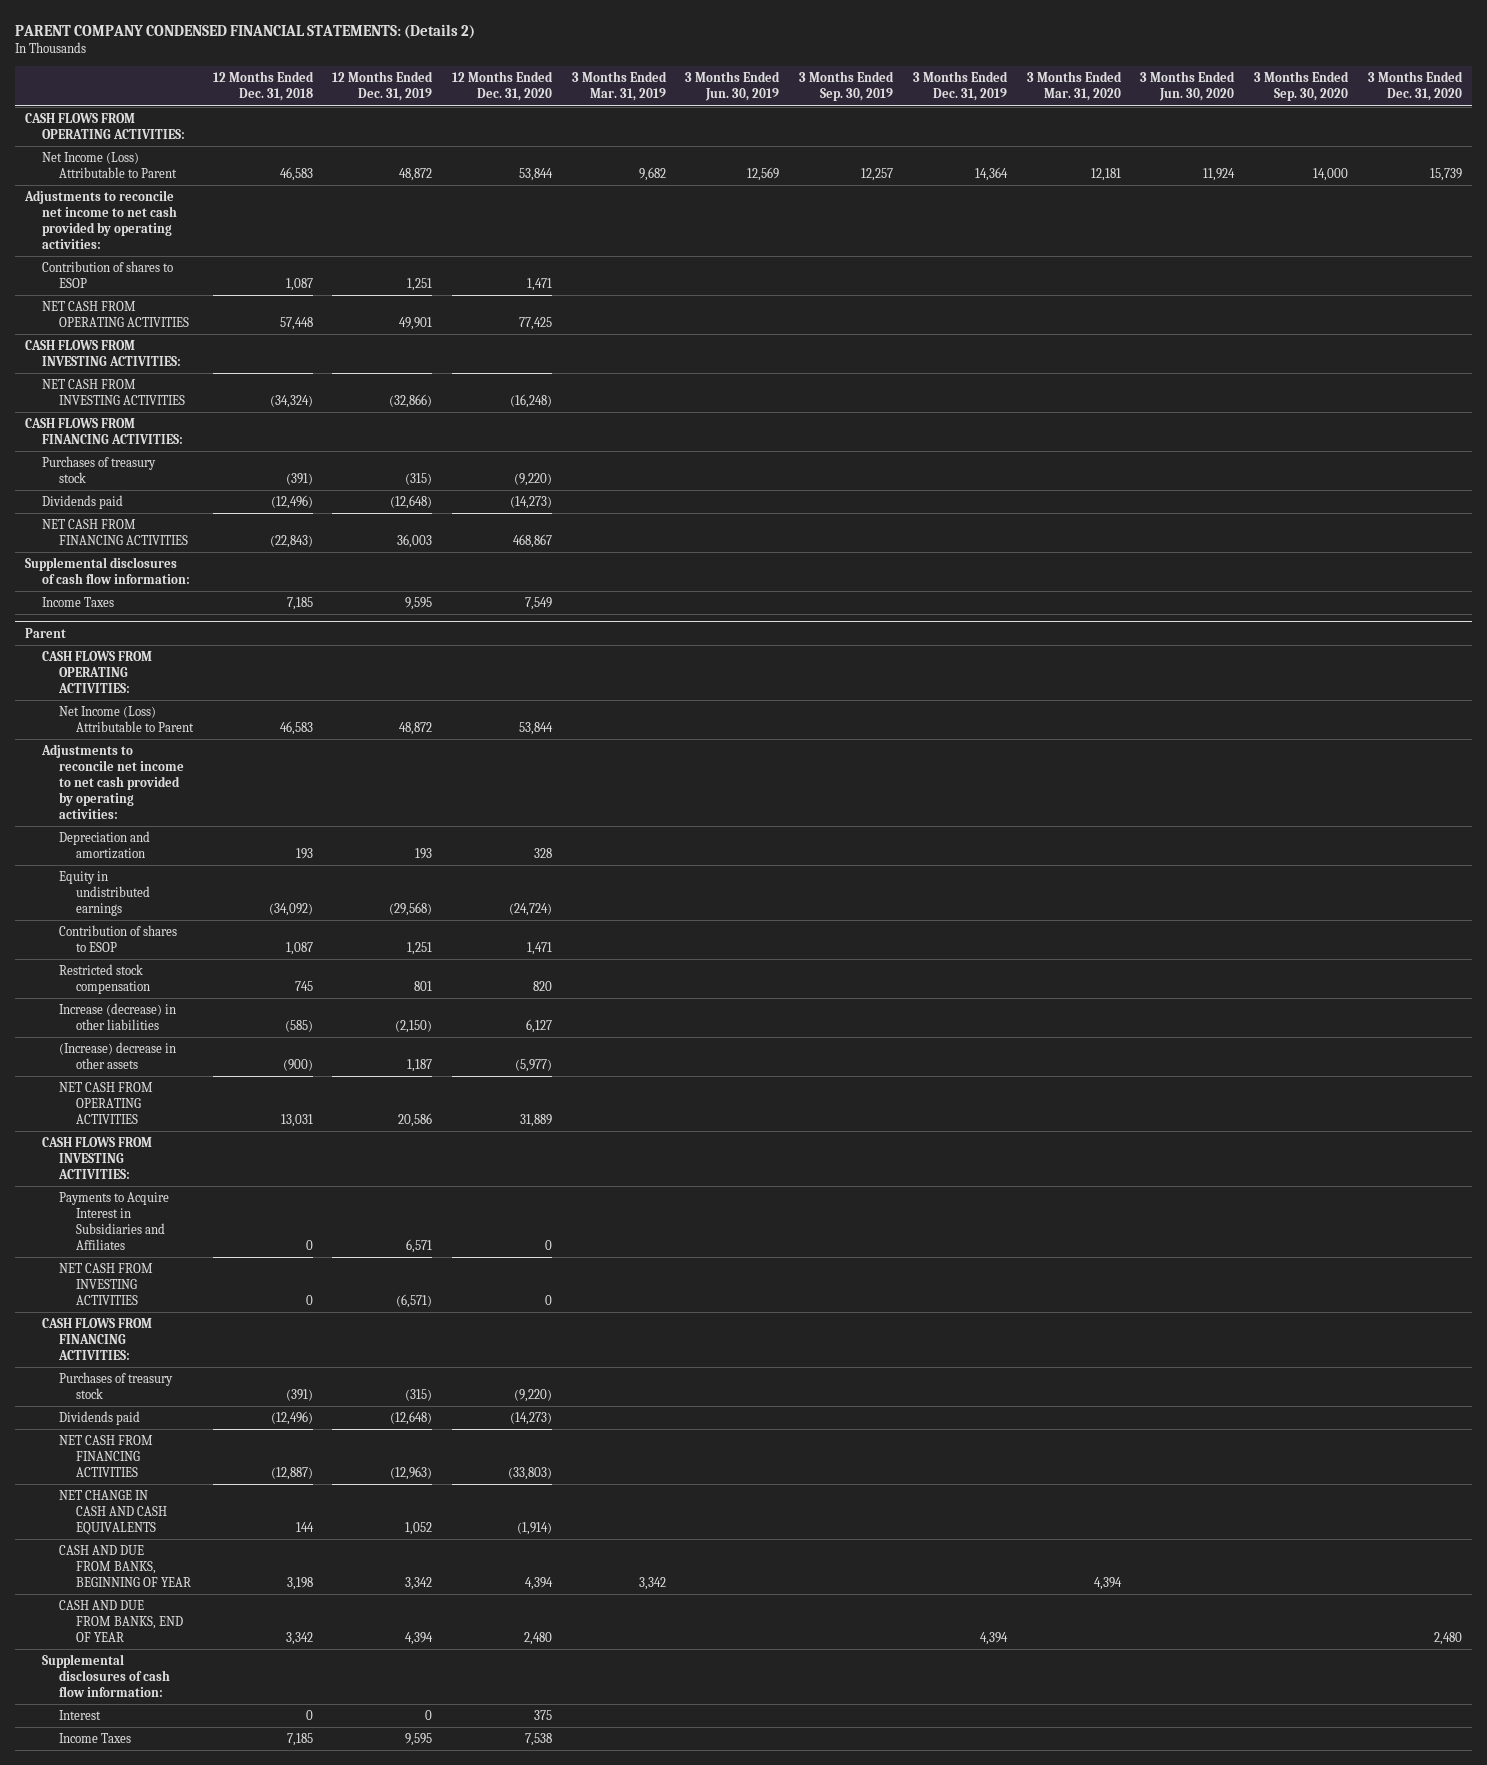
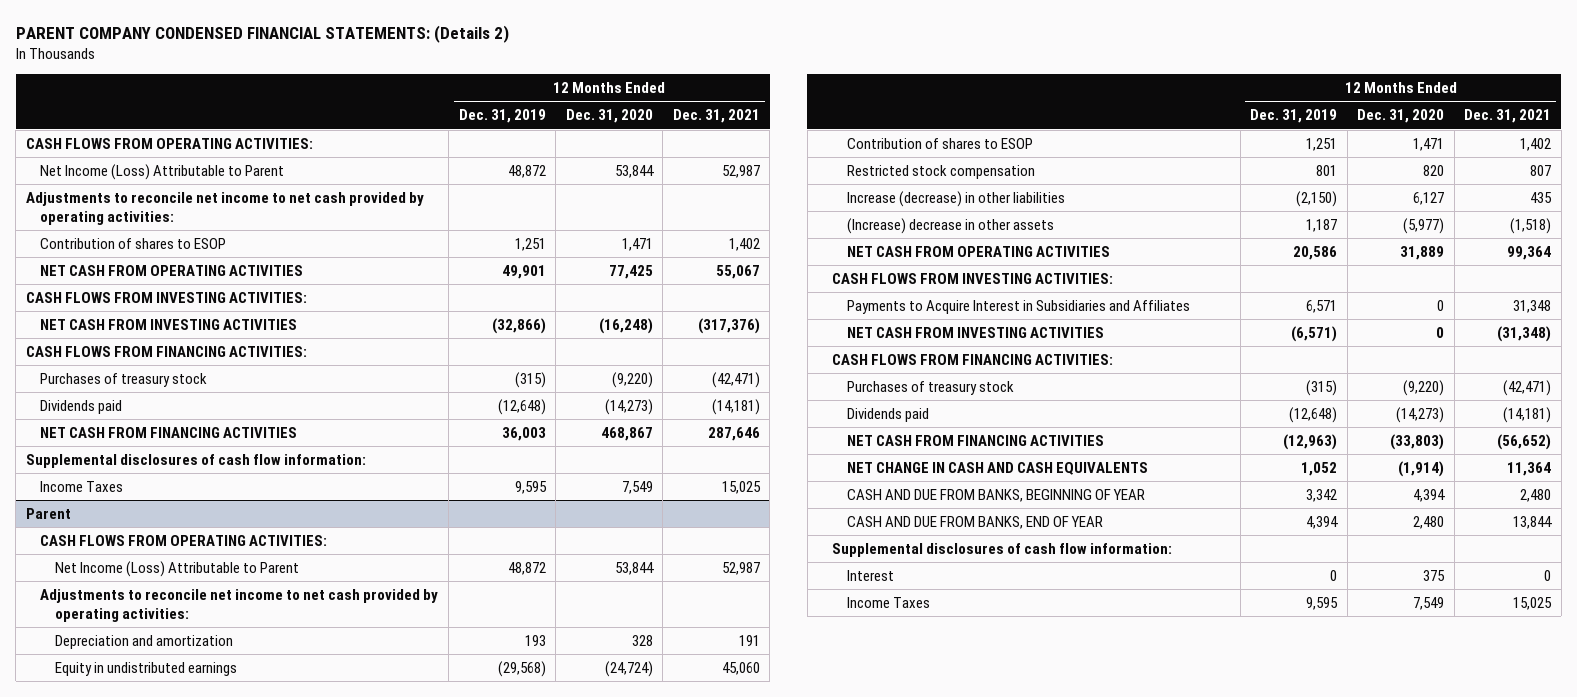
[212,71,314,102] 12 Months Ended Dec. 31, 2018 -> none
[571,71,667,102] 3 Months Ended Mar. 31, 2019 -> none
[685,71,781,102] 3 Months Ended Jun. 30, 2019 -> none
[799,71,895,102] 3 Months Ended Sep. 30, 2019 -> none
[912,71,1008,102] 3 Months Ended Dec. 31, 2019 -> none
[1026,71,1122,102] 3 Months Ended Mar. 31, 2020 -> none
[1140,71,1236,102] 3 Months Ended Jun. 30, 2020 -> none
[1254,71,1350,102] 3 Months Ended Sep. 30, 2020 -> none
[1367,71,1463,102] 3 Months Ended Dec. 31, 2020 -> none
none -> [672,109,760,124] Dec. 31, 2021
[525,1733,553,1747] 7,538 -> [1413,596,1445,610] 7,549

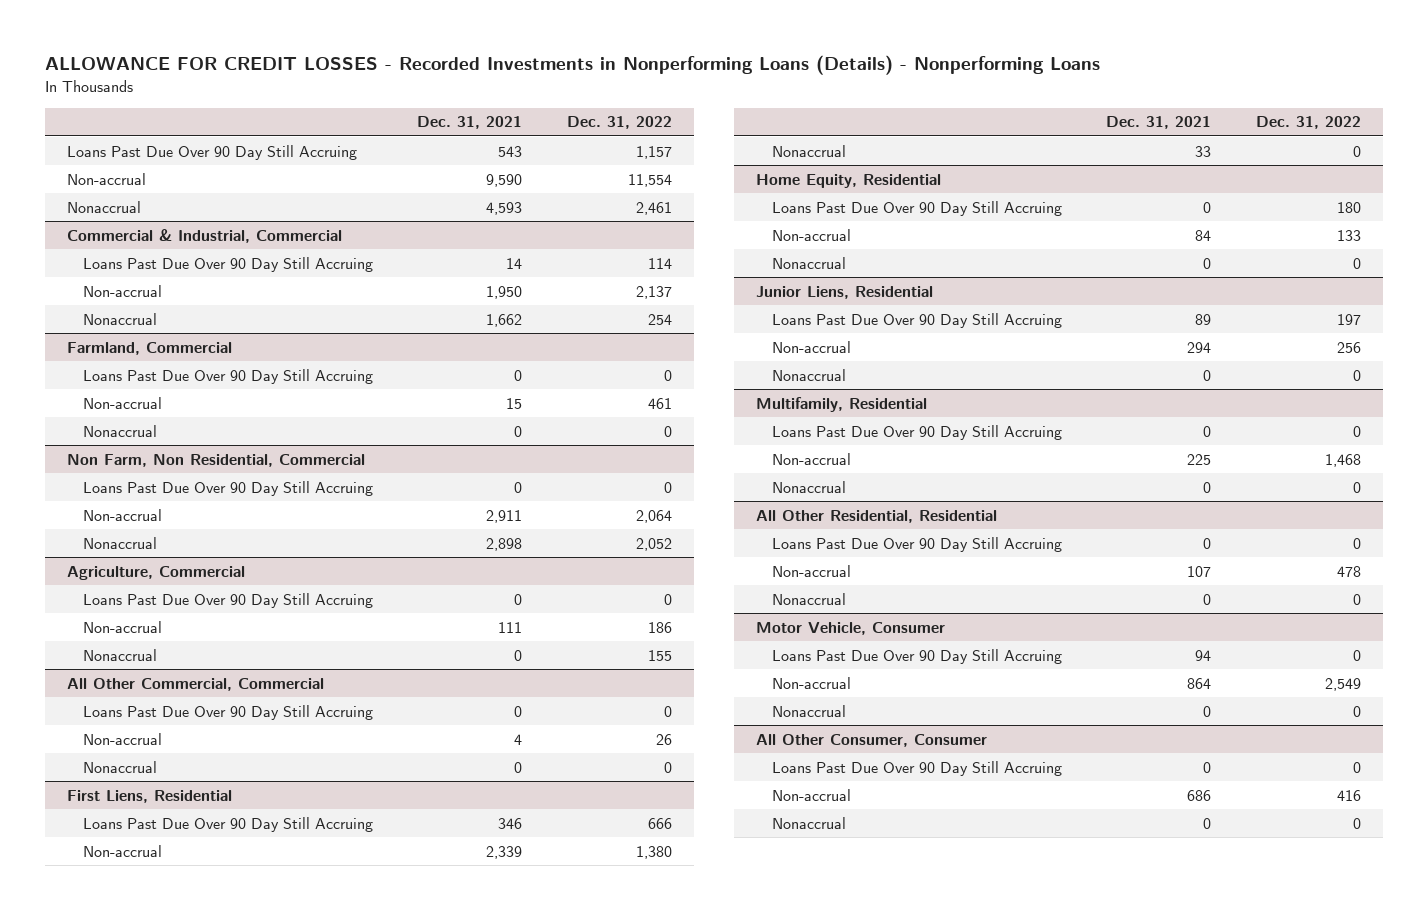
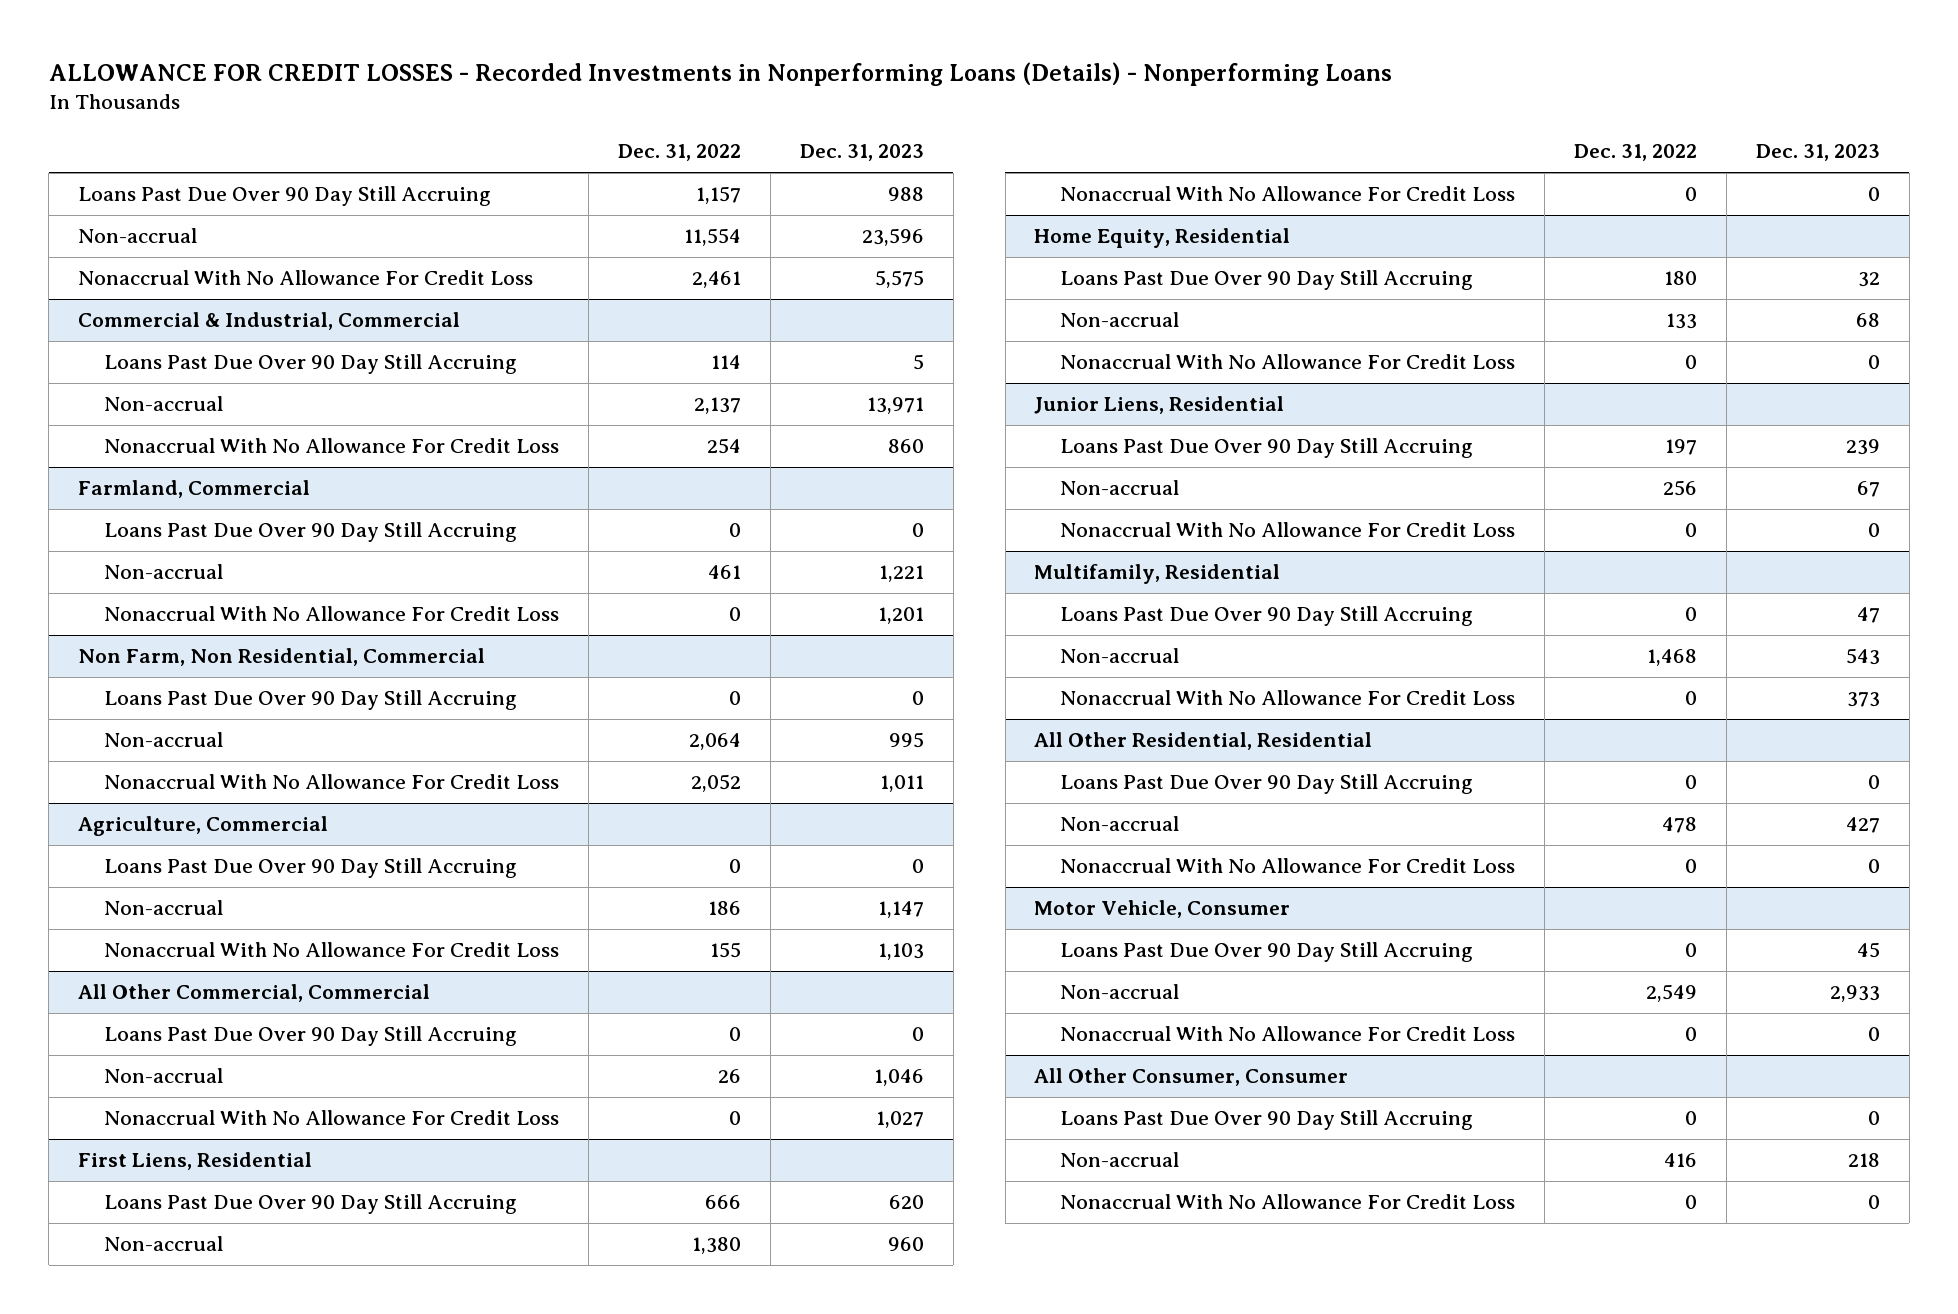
[417,116,523,130] Dec. 31, 2021 -> none
none -> [799,144,924,162] Dec. 31, 2023
[67,200,142,213] Nonaccrual -> [78,270,534,286] Nonaccrual With No Allowance For Credit Loss
[82,312,157,325] Nonaccrual -> [104,438,560,454] Nonaccrual With No Allowance For Credit Loss
[82,424,157,437] Nonaccrual -> [104,606,560,622] Nonaccrual With No Allowance For Credit Loss
[82,536,157,549] Nonaccrual -> [104,774,560,790] Nonaccrual With No Allowance For Credit Loss
[82,648,157,661] Nonaccrual -> [104,942,560,958] Nonaccrual With No Allowance For Credit Loss
[82,760,157,773] Nonaccrual -> [104,1110,560,1126] Nonaccrual With No Allowance For Credit Loss
[771,144,846,157] Nonaccrual -> [1060,186,1516,202] Nonaccrual With No Allowance For Credit Loss
[771,256,846,269] Nonaccrual -> [1060,354,1516,370] Nonaccrual With No Allowance For Credit Loss
[771,368,846,381] Nonaccrual -> [1060,522,1516,538] Nonaccrual With No Allowance For Credit Loss
[771,480,846,493] Nonaccrual -> [1060,690,1516,706] Nonaccrual With No Allowance For Credit Loss
[771,592,846,605] Nonaccrual -> [1060,858,1516,874] Nonaccrual With No Allowance For Credit Loss
[771,704,846,717] Nonaccrual -> [1060,1026,1516,1042] Nonaccrual With No Allowance For Credit Loss
[771,816,846,829] Nonaccrual -> [1060,1194,1516,1210] Nonaccrual With No Allowance For Credit Loss

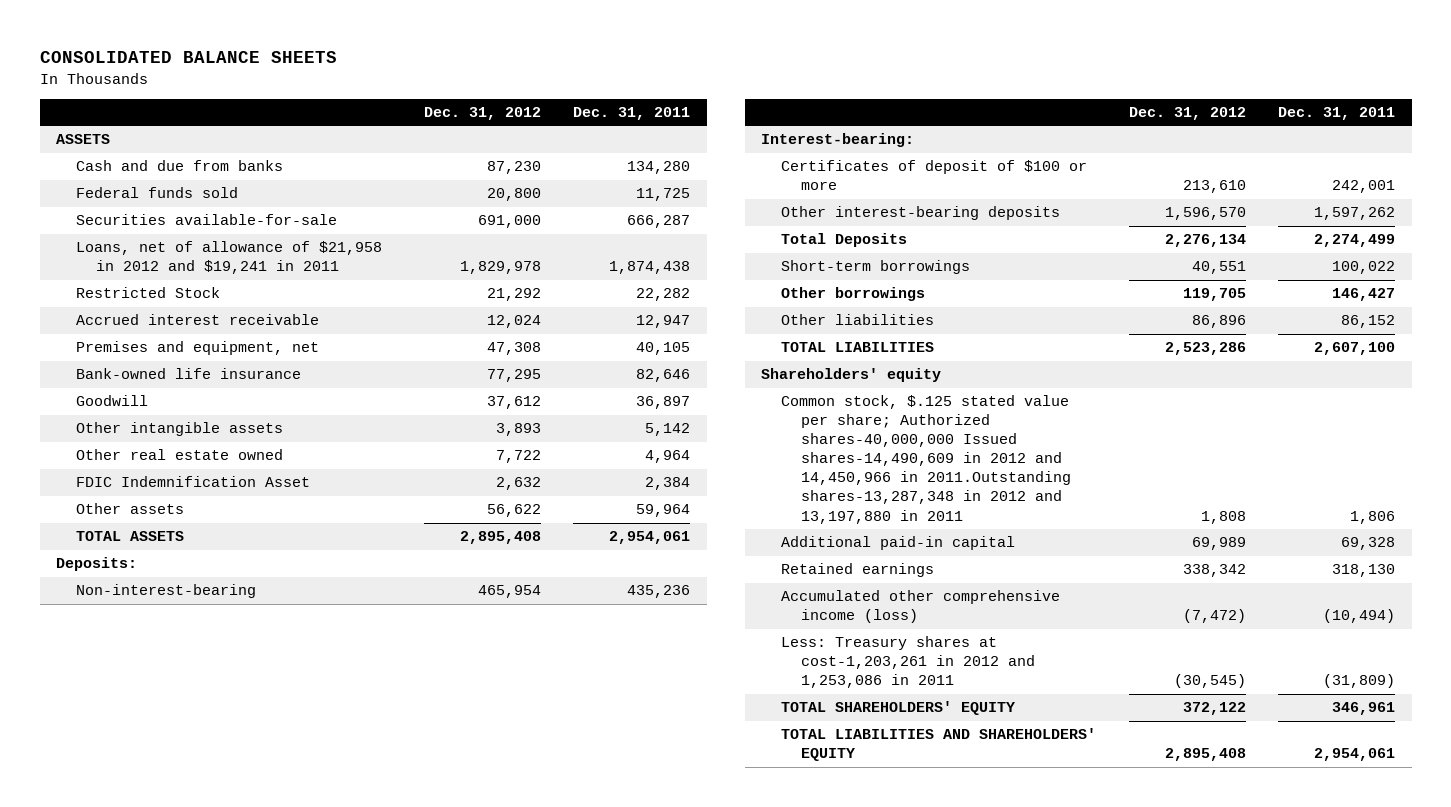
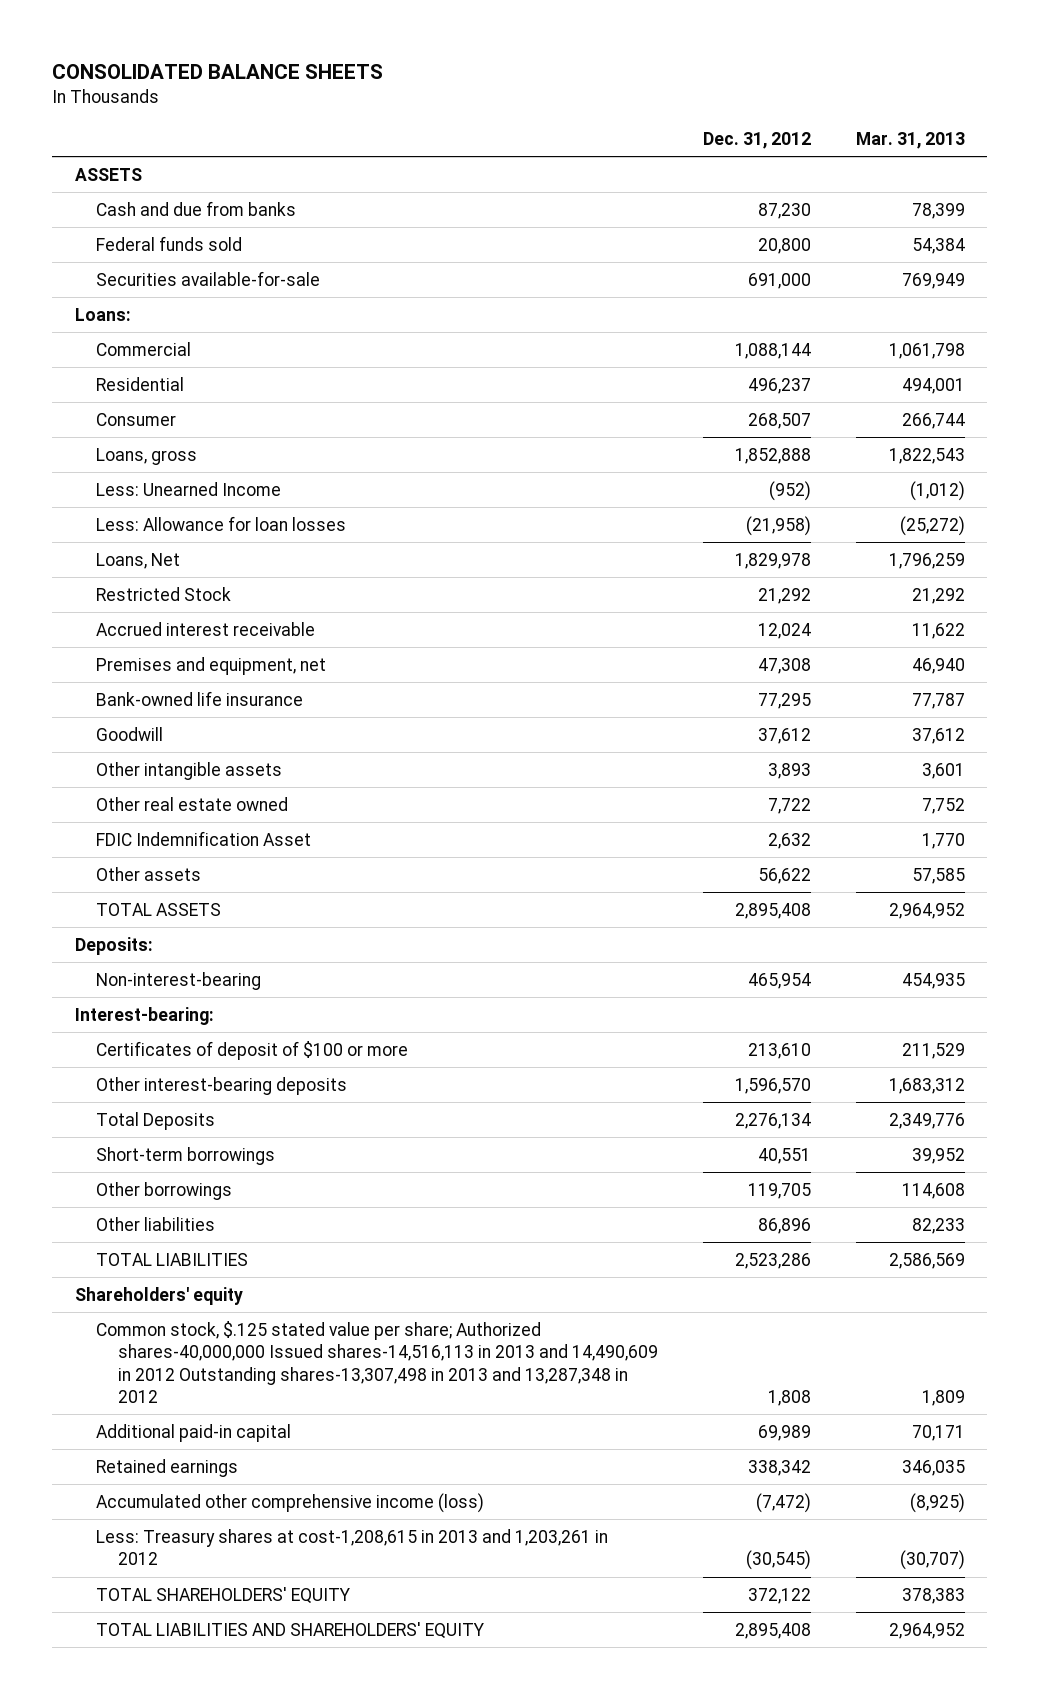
[573,107,691,121] Dec. 31, 2011 -> none
none -> [855,131,965,149] Mar. 31, 2013
none -> [74,307,131,321] Loans:
none -> [96,341,192,356] Commercial
none -> [96,376,185,391] Residential
none -> [96,412,177,426] Consumer
none -> [96,447,198,465] Loans, gross
none -> [96,481,282,496] Less: Unearned Income
none -> [96,515,347,531] Less: Allowance for loan losses
[76,241,383,275] Loans, net of allowance of $21,958 in 2012 and $19,241 in 2011 -> [96,552,181,569] Loans, Net
[781,395,1072,524] Common stock, $.125 stated value per share; Authorized shares-40,000,000 Issued shares-14,490,609 in 2012 and 14,450,966 in 2011.Outstanding shares-13,287,348 in 2012 and 13,197,880 in 2011 -> [96,1320,658,1403] Common stock, $.125 stated value per share; Authorized shares-40,000,000 Issued shares-14,516,113 in 2013 and 14,490,609 in 2012 Outstanding shares-13,307,498 in 2013 and 13,287,348 in 2012
[781,636,1036,689] Less: Treasury shares at cost-1,203,261 in 2012 and 1,253,086 in 2011 -> [96,1528,609,1566] Less: Treasury shares at cost-1,208,615 in 2013 and 1,203,261 in 2012

